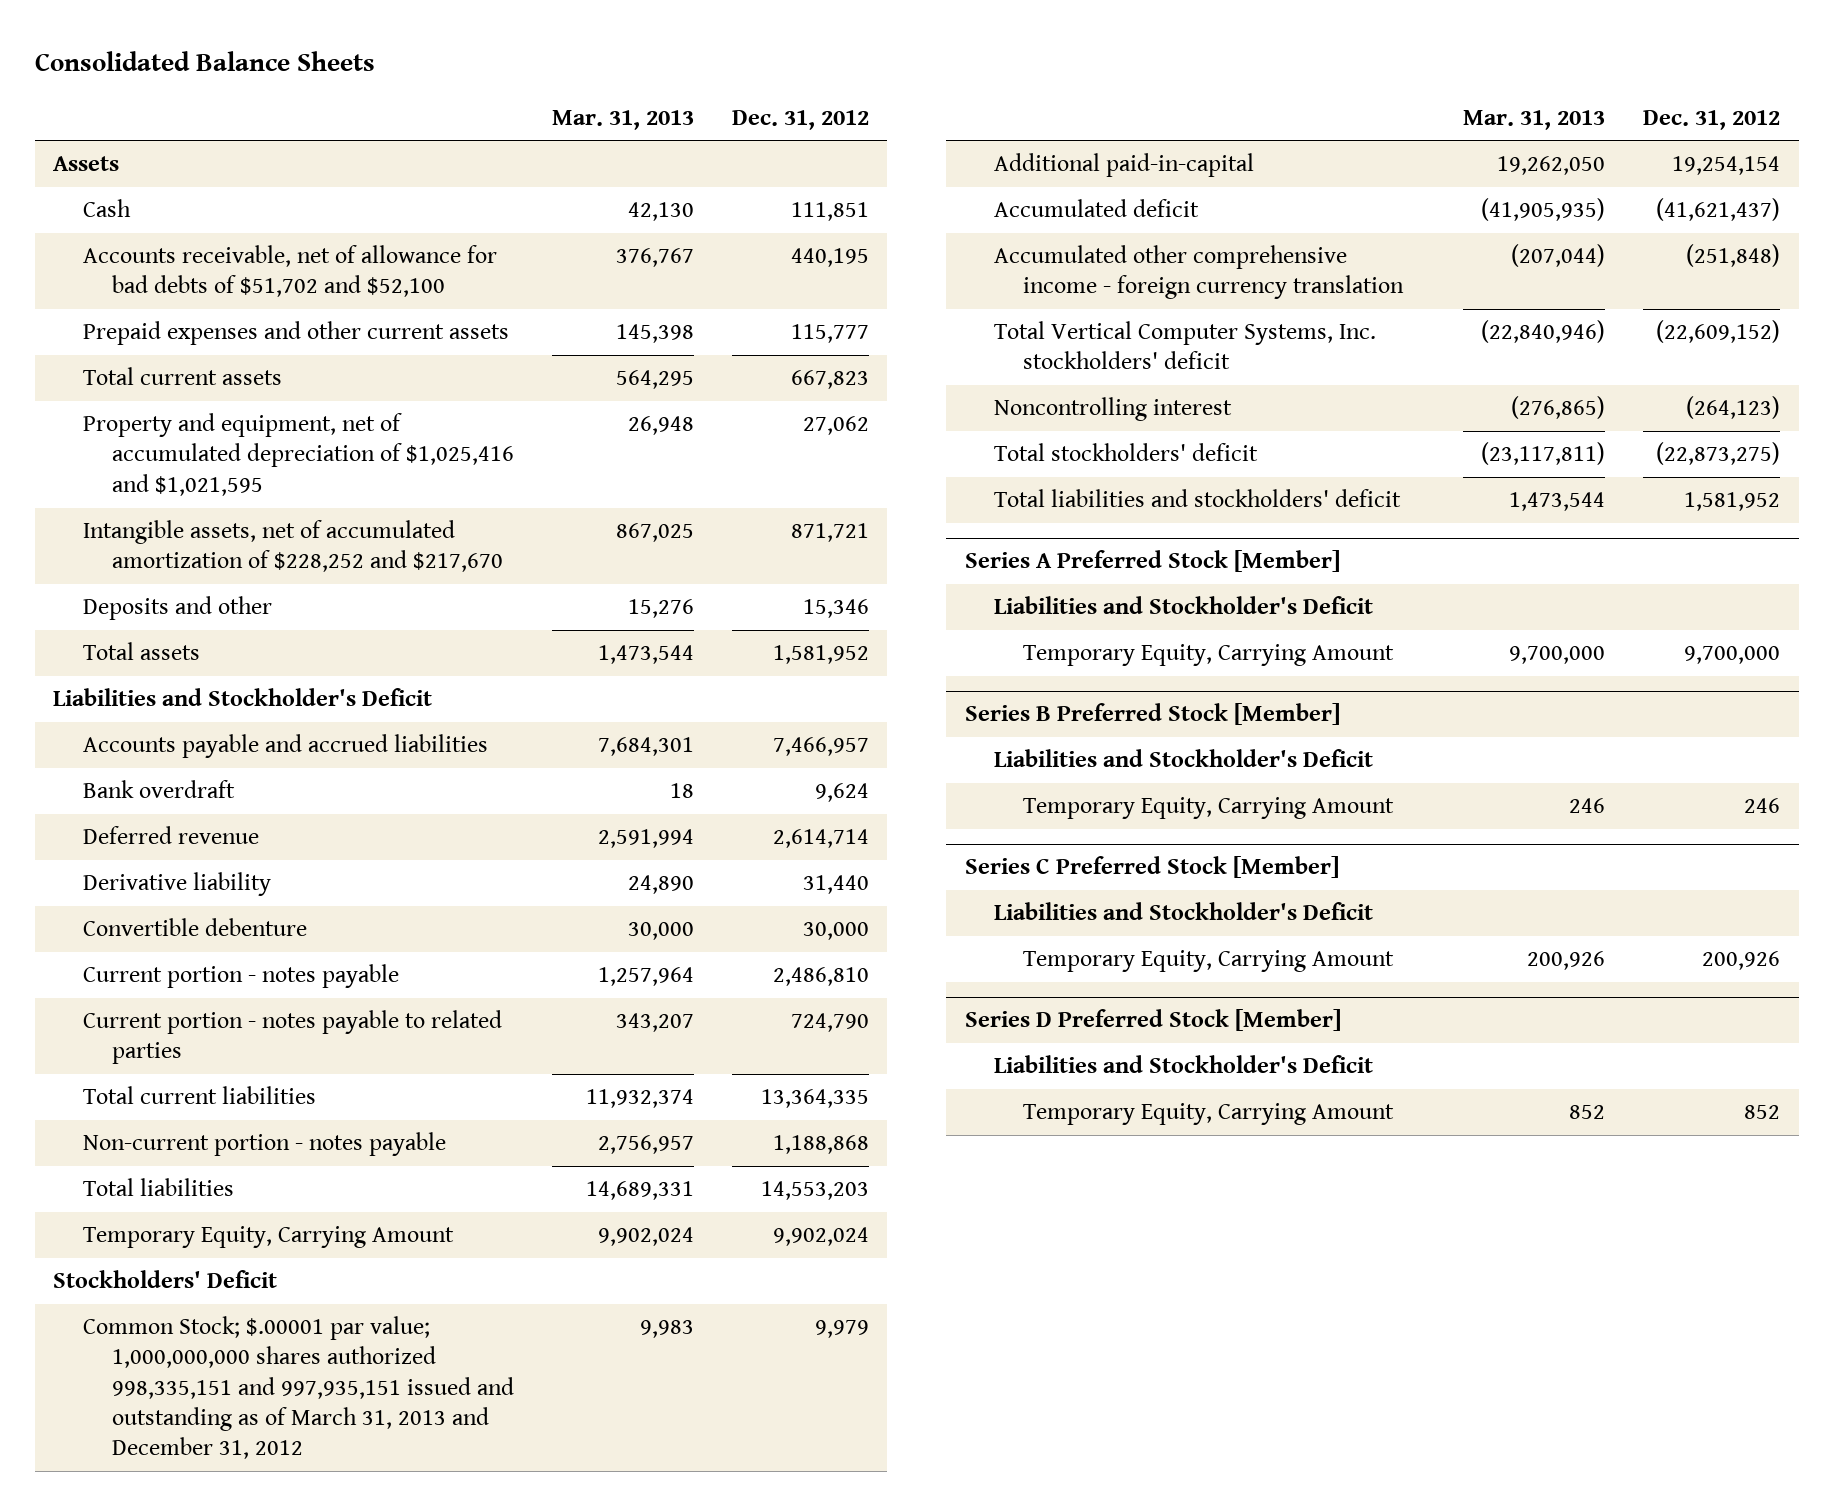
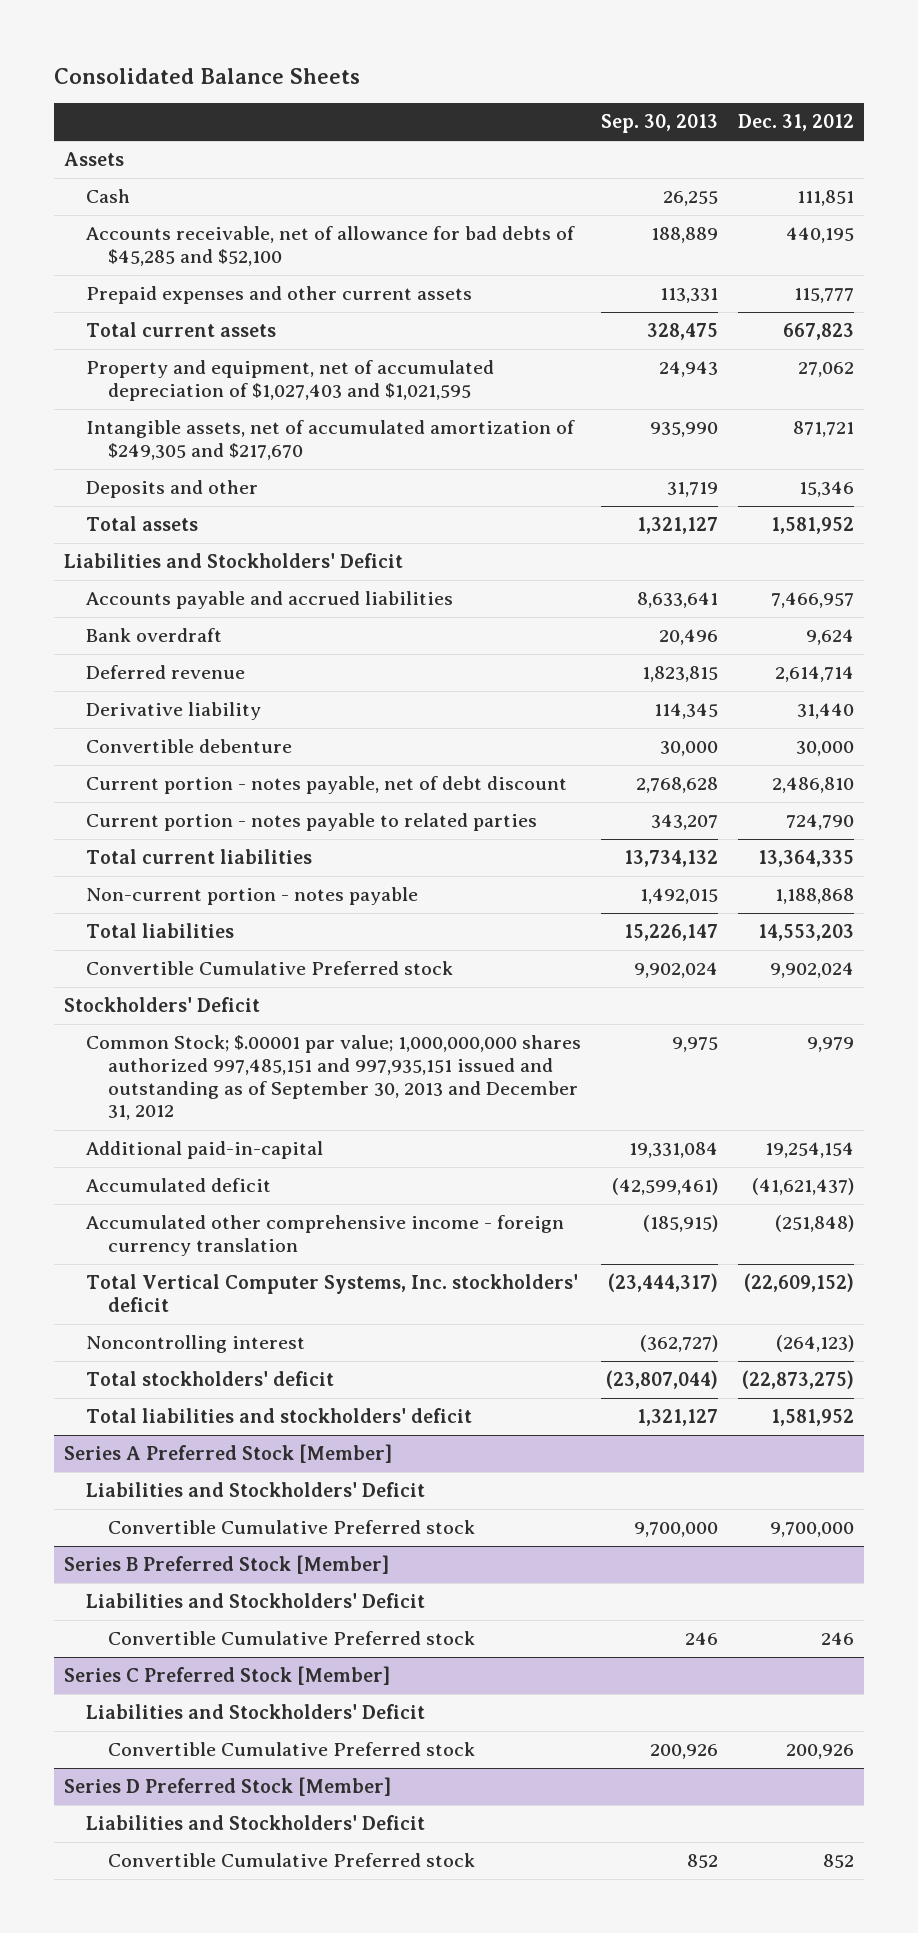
[551,109,694,130] Mar. 31, 2013 -> none
none -> [601,114,719,134] Sep. 30, 2013
[82,245,497,298] Accounts receivable, net of allowance for bad debts of $51,702 and $52,100 -> [85,226,575,267] Accounts receivable, net of allowance for bad debts of $45,285 and $52,100
[82,413,515,496] Property and equipment, net of accumulated depreciation of $1,025,416 and $1,021,595 -> [85,360,494,402] Property and equipment, net of accumulated depreciation of $1,027,403 and $1,021,595
[82,520,504,573] Intangible assets, net of accumulated amortization of $228,252 and $217,670 -> [85,420,575,461] Intangible assets, net of accumulated amortization of $249,305 and $217,670
[53,688,433,707] Liabilities and Stockholder's Deficit -> [63,553,403,569] Liabilities and Stockholders' Deficit
[82,964,399,989] Current portion - notes payable -> [85,776,567,795] Current portion - notes payable, net of debt discount
[82,1226,454,1249] Temporary Equity, Carrying Amount -> [85,961,453,976] Convertible Cumulative Preferred stock
[82,1316,515,1459] Common Stock; $.00001 par value; 1,000,000,000 shares authorized 998,335,151 and 997,935,151 issued and outstanding as of March 31, 2013 and December 31, 2012 -> [85,1035,581,1121] Common Stock; $.00001 par value; 1,000,000,000 shares authorized 997,485,151 and 997,935,151 issued and outstanding as of September 30, 2013 and December 31, 2012
[994,596,1374,615] Liabilities and Stockholder's Deficit -> [85,1482,425,1498] Liabilities and Stockholders' Deficit
[1023,644,1395,667] Temporary Equity, Carrying Amount -> [107,1520,475,1535] Convertible Cumulative Preferred stock
[994,749,1374,768] Liabilities and Stockholder's Deficit -> [85,1593,425,1609] Liabilities and Stockholders' Deficit
[1023,797,1395,820] Temporary Equity, Carrying Amount -> [107,1631,475,1646] Convertible Cumulative Preferred stock
[994,902,1374,921] Liabilities and Stockholder's Deficit -> [85,1704,425,1720] Liabilities and Stockholders' Deficit
[1023,950,1395,973] Temporary Equity, Carrying Amount -> [107,1742,475,1757] Convertible Cumulative Preferred stock
[994,1055,1374,1074] Liabilities and Stockholder's Deficit -> [85,1815,425,1831] Liabilities and Stockholders' Deficit
[1023,1103,1395,1126] Temporary Equity, Carrying Amount -> [107,1853,475,1868] Convertible Cumulative Preferred stock

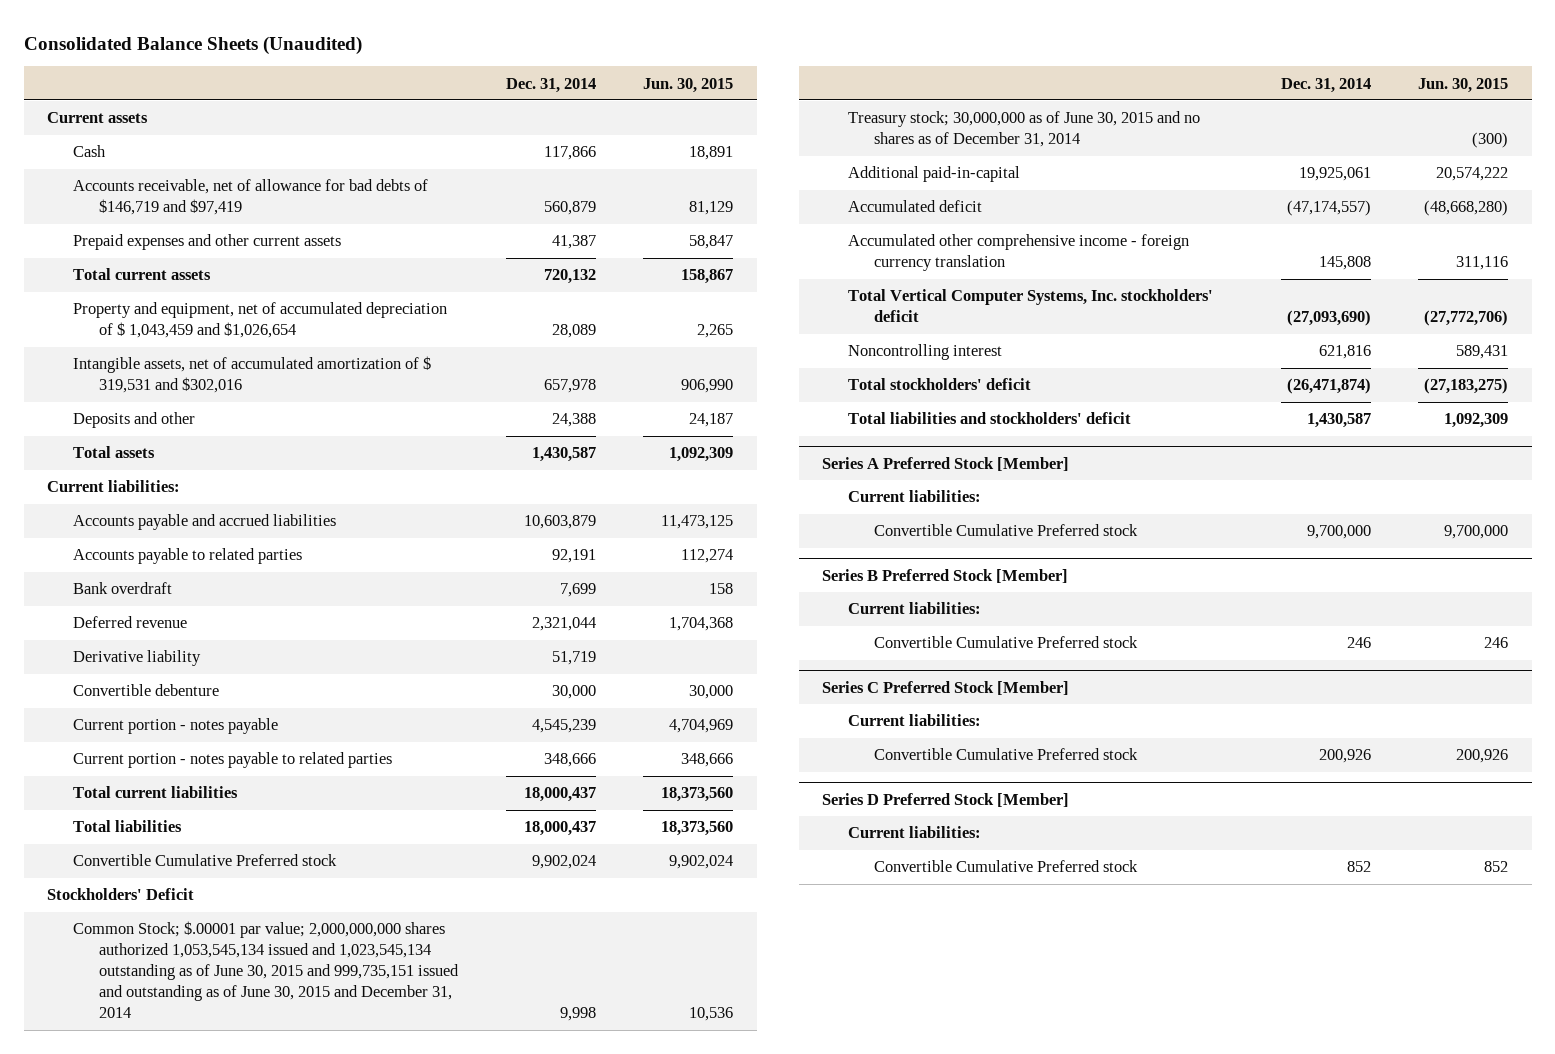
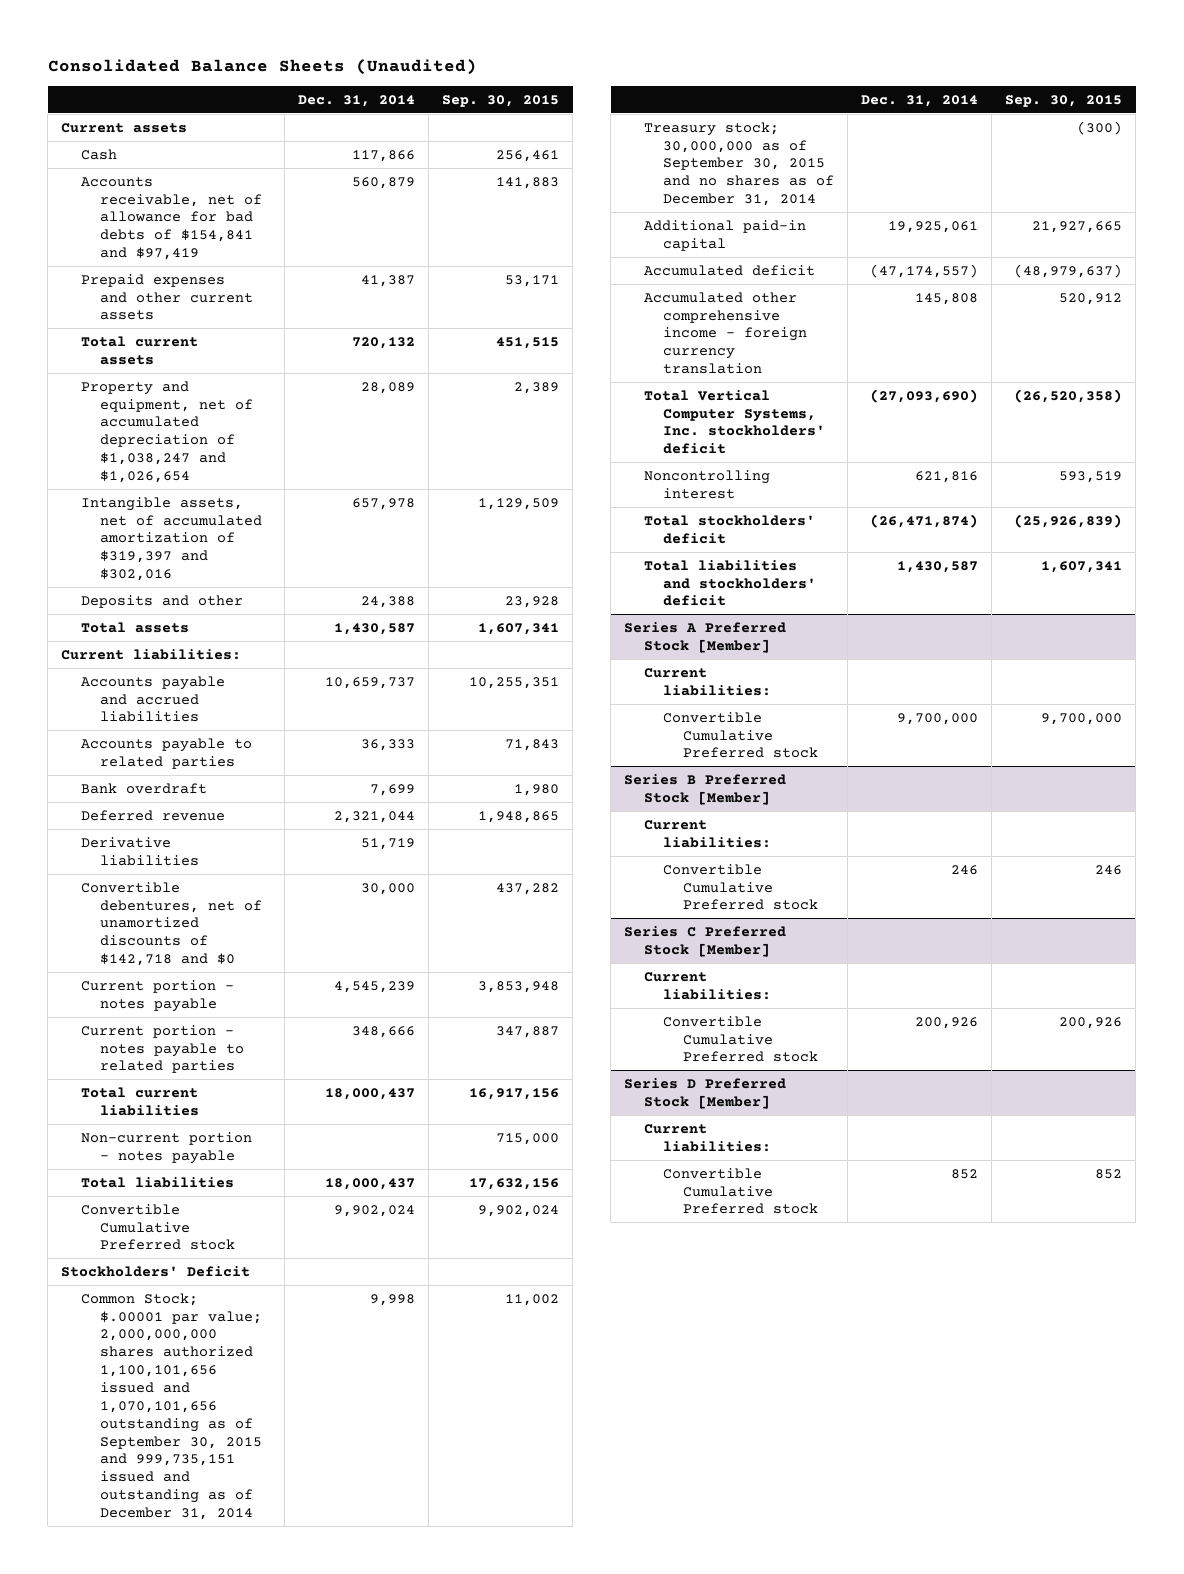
[643,77,734,93] Jun. 30, 2015 -> none
none -> [442,94,560,107] Sep. 30, 2015
[73,179,429,216] Accounts receivable, net of allowance for bad debts of $146,719 and $97,419 -> [80,176,263,261] Accounts receivable, net of allowance for bad debts of $154,841 and $97,419
[73,302,448,339] Property and equipment, net of accumulated depreciation of $ 1,043,459 and $1,026,654 -> [80,380,254,483] Property and equipment, net of accumulated depreciation of $1,038,247 and $1,026,654
[73,356,432,394] Intangible assets, net of accumulated amortization of $ 319,531 and $302,016 -> [80,496,263,582] Intangible assets, net of accumulated amortization of $319,397 and $302,016
[523,515,596,530] 10,603,879 -> [325,676,416,689] 10,659,737
[551,549,596,564] 92,191 -> [361,738,416,751] 36,333
[73,650,202,667] Derivative liability -> [80,836,200,866] Derivative liabilities
[73,684,220,697] Convertible debenture -> [80,881,263,967] Convertible debentures, net of unamortized discounts of $142,718 and $0
none -> [80,1131,252,1164] Non-current portion - notes payable
[73,921,460,1019] Common Stock; $.00001 par value; 2,000,000,000 shares authorized 1,053,545,134 issued and 1,023,545,134 outstanding as of June 30, 2015 and 999,735,151 issued and outstanding as of June 30, 2015 and December 31, 2014 -> [80,1292,263,1520] Common Stock; $.00001 par value; 2,000,000,000 shares authorized 1,100,101,656 issued and 1,070,101,656 outstanding as of September 30, 2015 and 999,735,151 issued and outstanding as of December 31, 2014
[848,111,1201,148] Treasury stock; 30,000,000 as of June 30, 2015 and no shares as of December 31, 2014 -> [643,121,835,207] Treasury stock; 30,000,000 as of September 30, 2015 and no shares as of December 31, 2014
[848,166,1021,183] Additional paid-in-capital -> [643,219,806,251] Additional paid-in capital

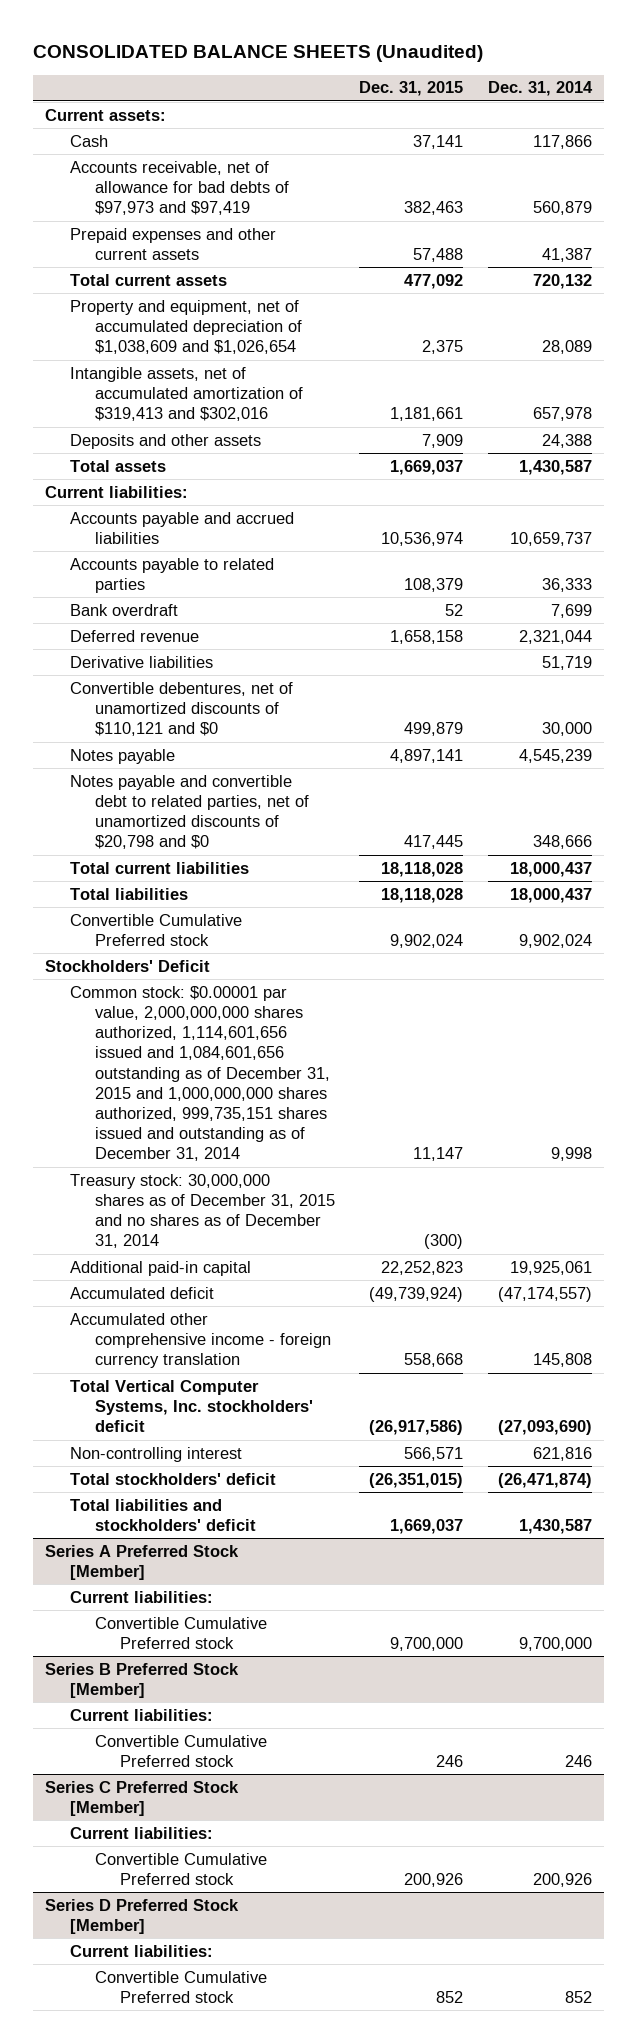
[47,59,477,76] Consolidated Balance Sheets (Unaudited) -> [32,45,483,63] CONSOLIDATED BALANCE SHEETS (Unaudited)
[442,94,560,107] Sep. 30, 2015 -> none
none -> [359,81,464,97] Dec. 31, 2015
[61,122,188,133] Current assets -> [45,108,167,121] Current assets:
[80,176,263,261] Accounts receivable, net of allowance for bad debts of $154,841 and $97,419 -> [69,160,289,216] Accounts receivable, net of allowance for bad debts of $97,973 and $97,419
[80,380,254,483] Property and equipment, net of accumulated depreciation of $1,038,247 and $1,026,654 -> [69,299,302,355] Property and equipment, net of accumulated depreciation of $1,038,609 and $1,026,654
[80,496,263,582] Intangible assets, net of accumulated amortization of $319,397 and $302,016 -> [69,366,303,422] Intangible assets, net of accumulated amortization of $319,413 and $302,016
[80,594,243,608] Deposits and other -> [69,433,261,449] Deposits and other assets
[80,881,263,967] Convertible debentures, net of unamortized discounts of $142,718 and $0 -> [69,681,293,737] Convertible debentures, net of unamortized discounts of $110,121 and $0
[80,979,234,1012] Current portion - notes payable -> [69,748,175,764] Notes payable
[80,1024,245,1074] Current portion - notes payable to related parties -> [69,774,309,850] Notes payable and convertible debt to related parties, net of unamortized discounts of $20,798 and $0
[80,1131,252,1164] Non-current portion - notes payable -> none
[80,1292,263,1520] Common Stock; $.00001 par value; 2,000,000,000 shares authorized 1,100,101,656 issued and 1,070,101,656 outstanding as of September 30, 2015 and 999,735,151 issued and outstanding as of December 31, 2014 -> [69,985,330,1162] Common stock: $0.00001 par value, 2,000,000,000 shares authorized, 1,114,601,656 issued and 1,084,601,656 outstanding as of December 31, 2015 and 1,000,000,000 shares authorized, 999,735,151 shares issued and outstanding as of December 31, 2014
[643,121,835,207] Treasury stock; 30,000,000 as of September 30, 2015 and no shares as of December 31, 2014 -> [69,1173,335,1249] Treasury stock: 30,000,000 shares as of December 31, 2015 and no shares as of December 31, 2014
[643,469,770,499] Noncontrolling interest -> [69,1446,242,1462] Non-controlling interest

